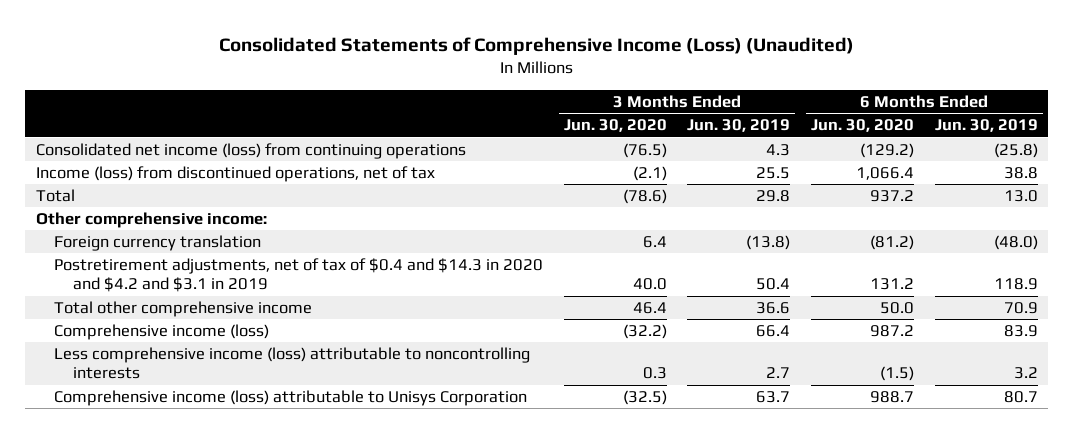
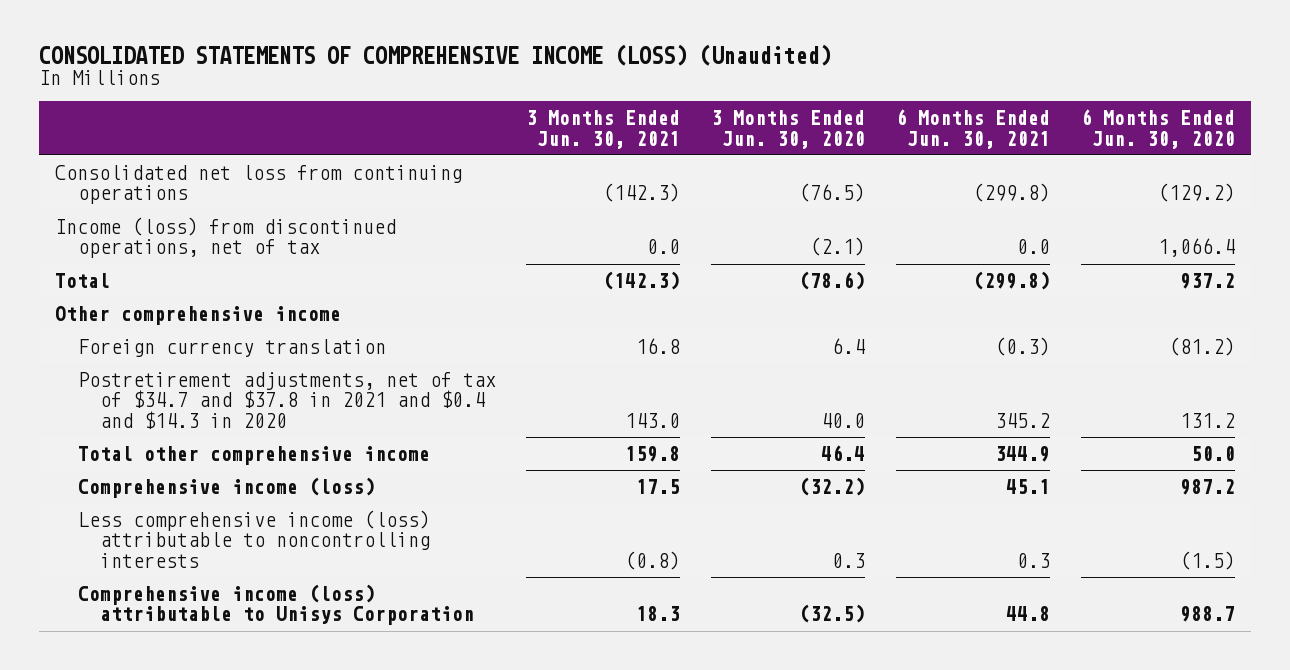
[218,36,854,55] Consolidated Statements of Comprehensive Income (Loss) (Unaudited) -> [39,43,832,66] CONSOLIDATED STATEMENTS OF COMPREHENSIVE INCOME (LOSS) (Unaudited)
[687,119,791,133] Jun. 30, 2019 -> none
[934,119,1038,133] Jun. 30, 2019 -> none
none -> [526,110,681,149] 3 Months Ended Jun. 30, 2021
none -> [896,109,1051,149] 6 Months Ended Jun. 30, 2021
[35,143,466,160] Consolidated net income (loss) from continuing operations -> [54,164,462,205] Consolidated net loss from continuing operations
[35,212,267,229] Other comprehensive income: -> [54,305,341,325] Other comprehensive income
[54,258,544,293] Postretirement adjustments, net of tax of $0.4 and $14.3 in 2020 and $4.2 and $3.1 in 2019 -> [77,371,496,429] Postretirement adjustments, net of tax of $34.7 and $37.8 in 2021 and $0.4 and $14.3 in 2020

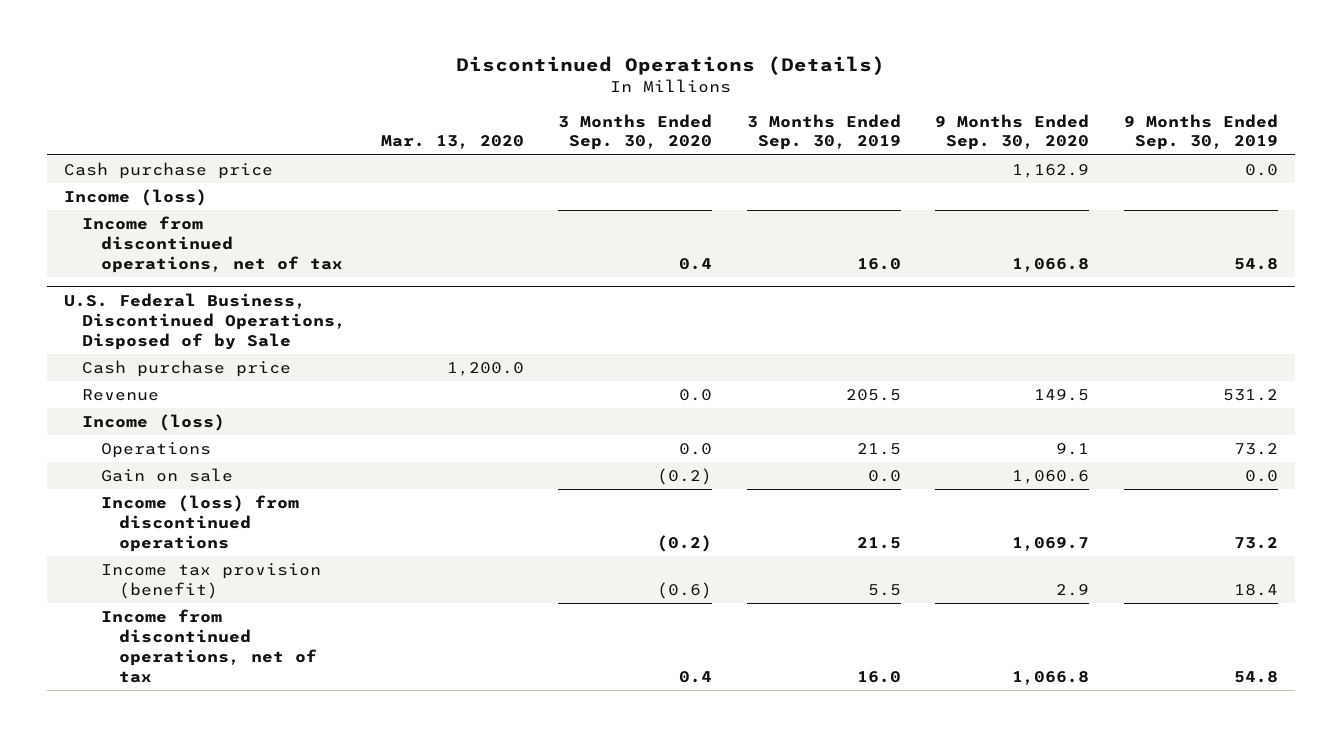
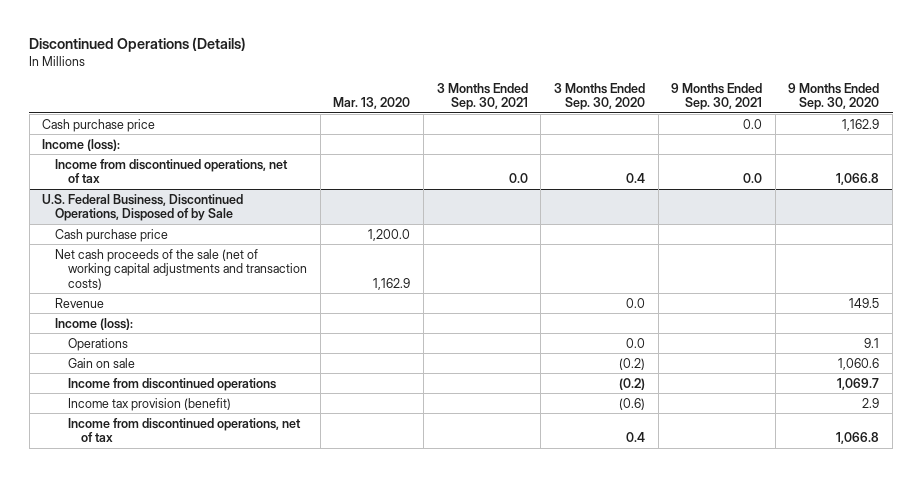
[746,113,901,151] 3 Months Ended Sep. 30, 2019 -> none
[1123,113,1278,151] 9 Months Ended Sep. 30, 2019 -> none
none -> [436,82,528,111] 3 Months Ended Sep. 30, 2021
none -> [671,82,763,111] 9 Months Ended Sep. 30, 2021
[64,189,208,207] Income (loss) -> [42,138,121,151] Income (loss):
none -> [55,248,308,290] Net cash proceeds of the sale (net of working capital adjustments and transaction costs)
[82,414,226,432] Income (loss) -> [55,317,134,330] Income (loss):
[100,495,299,552] Income (loss) from discontinued operations -> [68,377,277,391] Income from discontinued operations

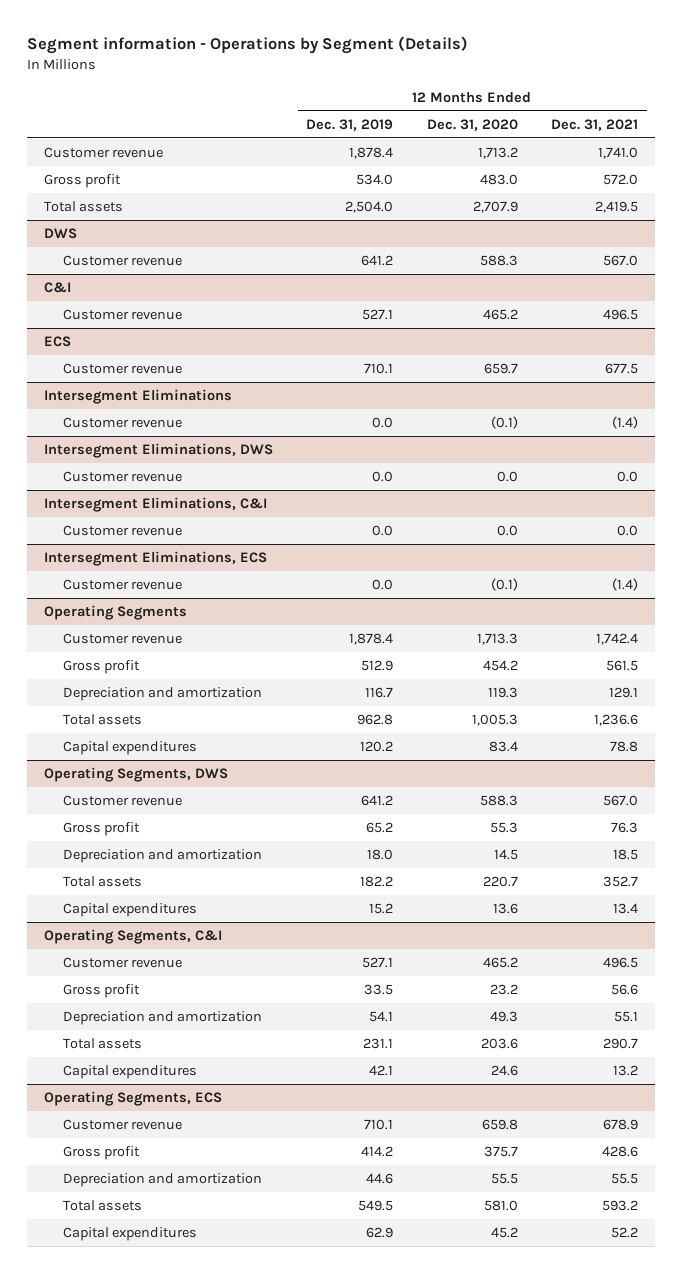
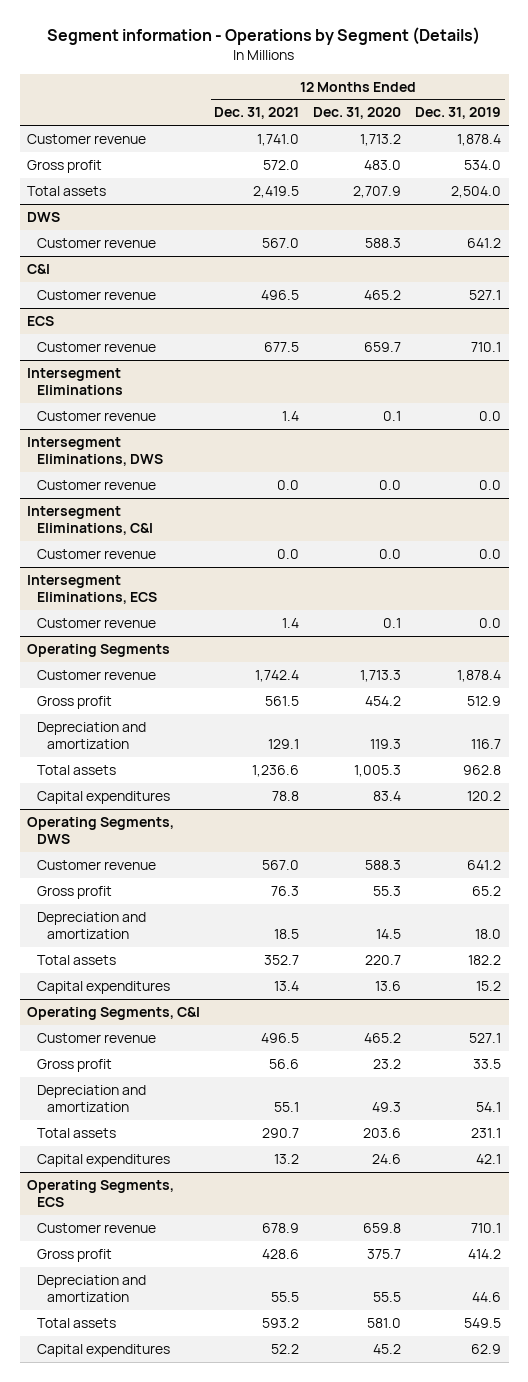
[490,416,518,430] (0.1) -> [383,410,402,421] 0.1
[612,416,639,430] (1.4) -> [282,410,300,421] 1.4
[490,578,518,592] (0.1) -> [383,617,402,628] 0.1
[612,578,639,592] (1.4) -> [282,617,300,628] 1.4

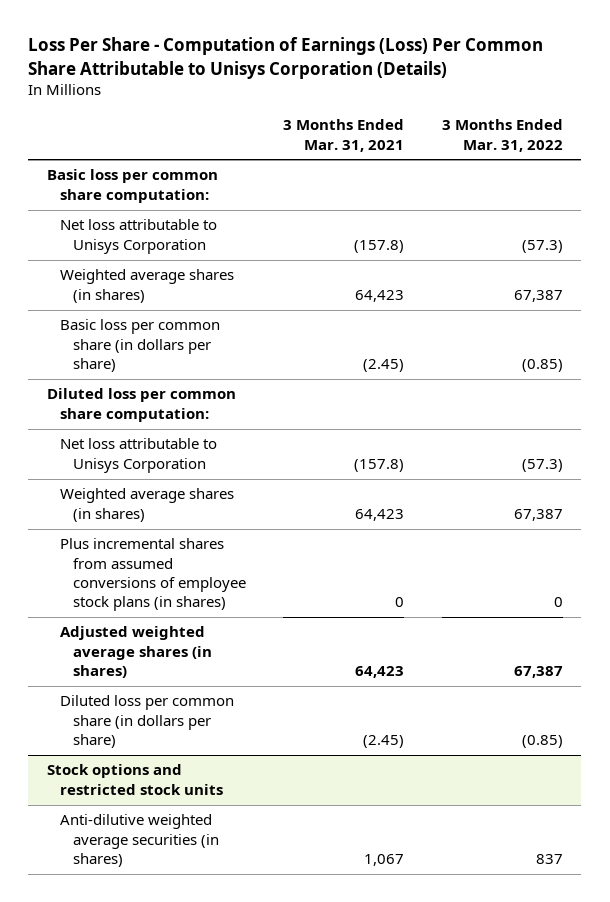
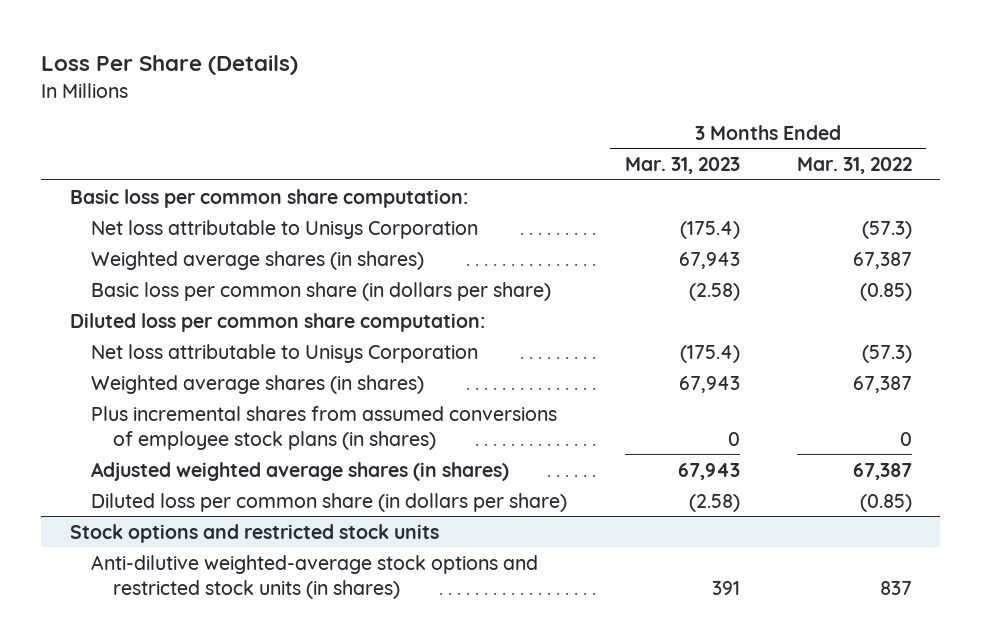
[28,37,544,79] Loss Per Share - Computation of Earnings (Loss) Per Common Share Attributable to Unisys Corporation (Details) -> [41,55,299,76] Loss Per Share (Details)
[283,119,405,152] 3 Months Ended Mar. 31, 2021 -> none
none -> [624,156,740,174] Mar. 31, 2023
[59,814,219,868] Anti-dilutive weighted average securities (in shares) -> [91,554,539,599] Anti-dilutive weighted-average stock options and restricted stock units (in shares)

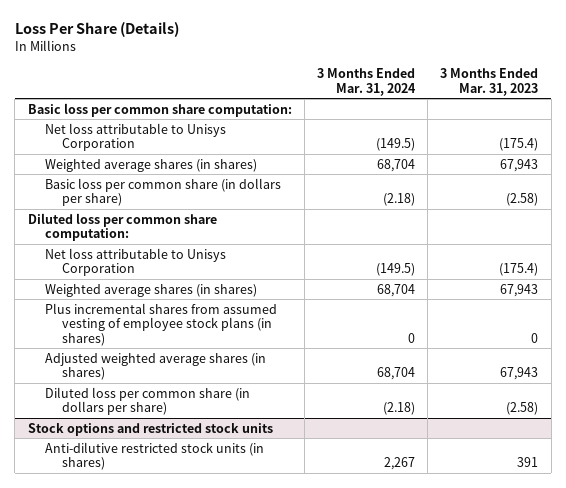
[796,156,912,174] Mar. 31, 2022 -> none
none -> [317,68,417,96] 3 Months Ended Mar. 31, 2024
[91,405,558,450] Plus incremental shares from assumed conversions of employee stock plans (in shares) -> [44,302,277,346] Plus incremental shares from assumed vesting of employee stock plans (in shares)
[91,554,539,599] Anti-dilutive weighted-average stock options and restricted stock units (in shares) -> [44,441,264,471] Anti-dilutive restricted stock units (in shares)

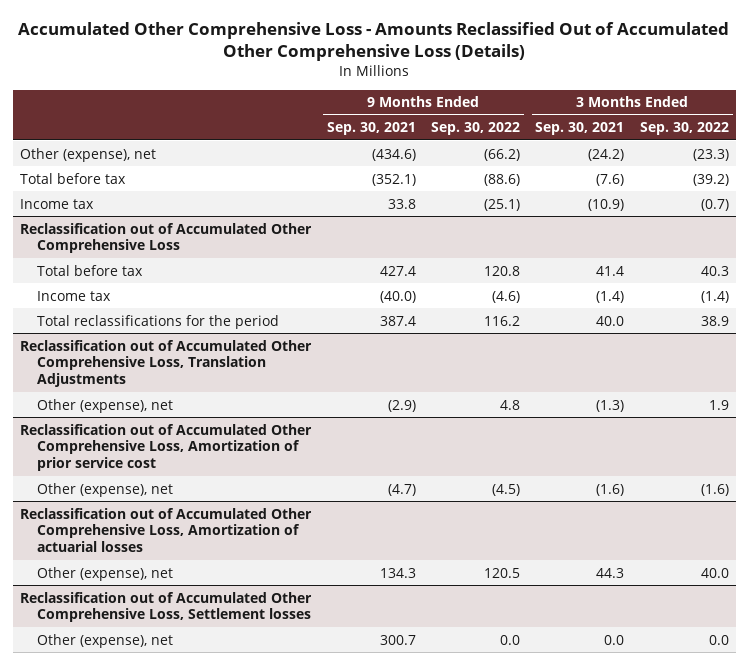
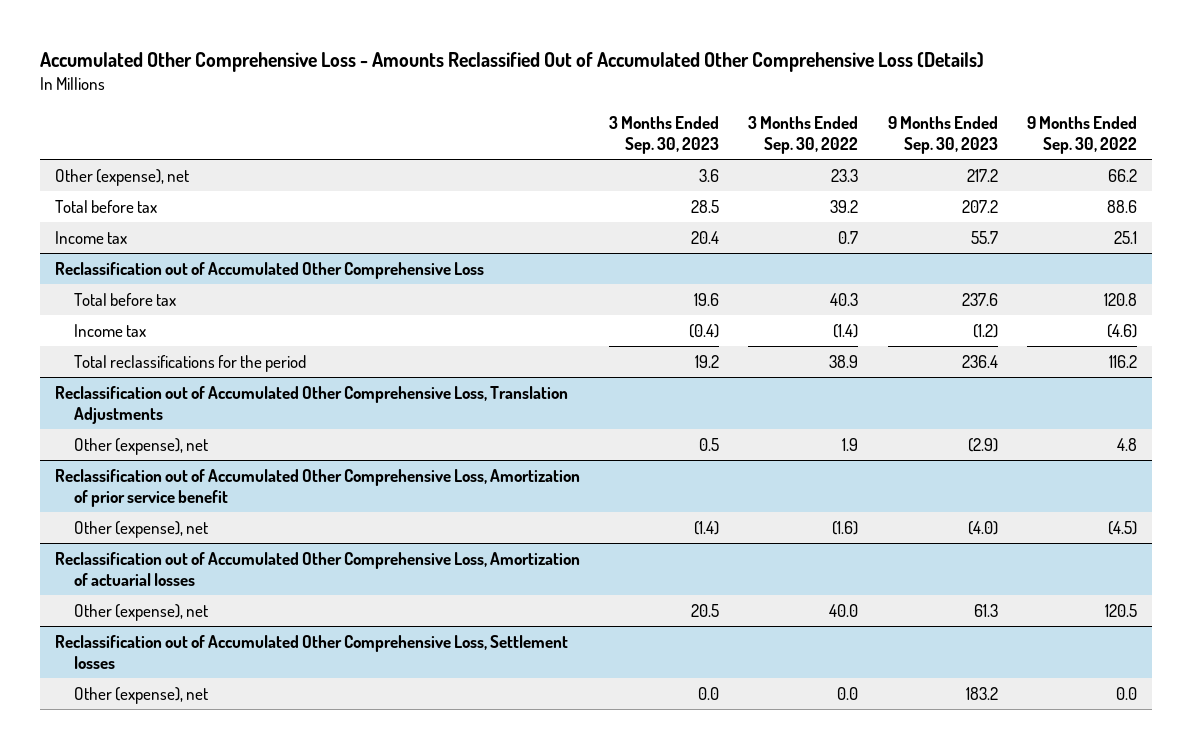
[326,122,416,136] Sep. 30, 2021 -> none
[535,122,625,136] Sep. 30, 2021 -> none
none -> [609,115,720,155] 3 Months Ended Sep. 30, 2023
none -> [887,115,998,155] 9 Months Ended Sep. 30, 2023
[484,148,521,161] (66.2) -> [1107,168,1137,182] 66.2
[692,148,729,161] (23.3) -> [831,168,859,182] 23.3
[484,173,521,186] (88.6) -> [1106,199,1137,213] 88.6
[692,173,729,186] (39.2) -> [830,199,859,213] 39.2
[484,198,521,211] (25.1) -> [1113,230,1137,244] 25.1
[700,198,729,211] (0.7) -> [838,230,859,244] 0.7
[20,423,313,472] Reclassification out of Accumulated Other Comprehensive Loss, Amortization of prior service cost -> [54,468,580,508] Reclassification out of Accumulated Other Comprehensive Loss, Amortization of prior service benefit

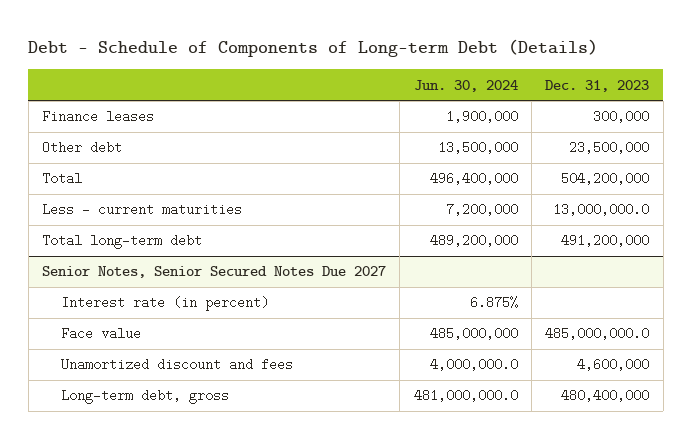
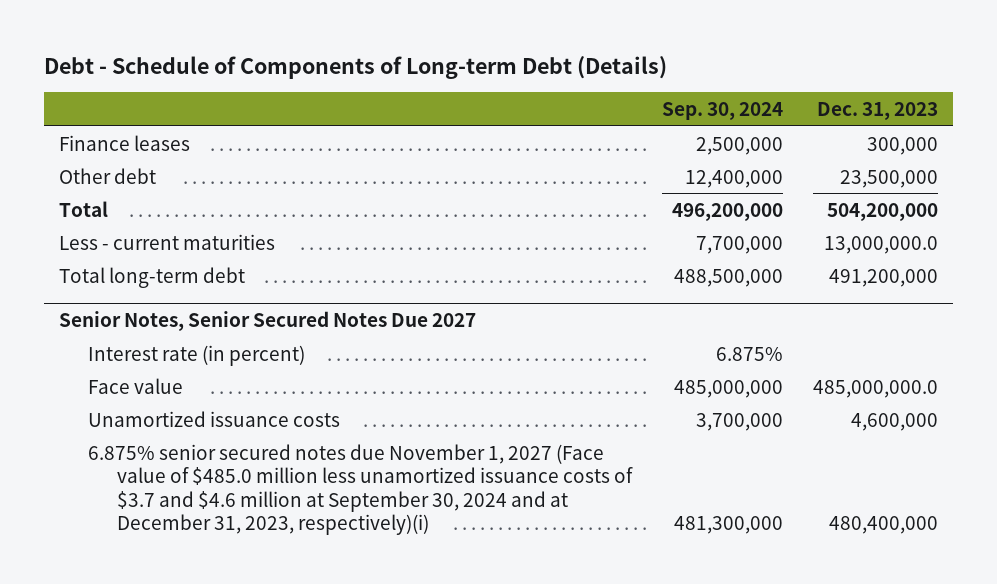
[413,79,518,92] Jun. 30, 2024 -> none
none -> [662,102,784,121] Sep. 30, 2024
[60,358,293,372] Unamortized discount and fees -> [88,410,341,427] Unamortized issuance costs
[60,389,229,405] Long-term debt, gross -> [88,443,634,536] 6.875% senior secured notes due November 1, 2027 (Face value of $485.0 million less unamortized issuance costs of $3.7 and $4.6 million at September 30, 2024 and at December 31, 2023, respectively)(i)

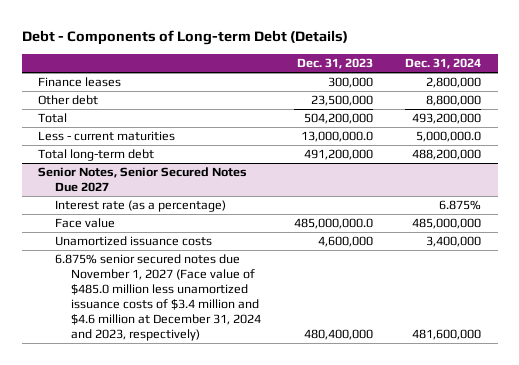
[44,55,668,79] Debt - Schedule of Components of Long-term Debt (Details) -> [21,30,348,46] Debt - Components of Long-term Debt (Details)
[662,102,784,121] Sep. 30, 2024 -> none
none -> [405,58,482,70] Dec. 31, 2024
[88,344,306,366] Interest rate (in percent) -> [54,200,226,213] Interest rate (as a percentage)
[88,443,634,536] 6.875% senior secured notes due November 1, 2027 (Face value of $485.0 million less unamortized issuance costs of $3.7 and $4.6 million at September 30, 2024 and at December 31, 2023, respectively)(i) -> [54,254,262,341] 6.875% senior secured notes due November 1, 2027 (Face value of $485.0 million less unamortized issuance costs of $3.4 million and $4.6 million at December 31, 2024 and 2023, respectively)

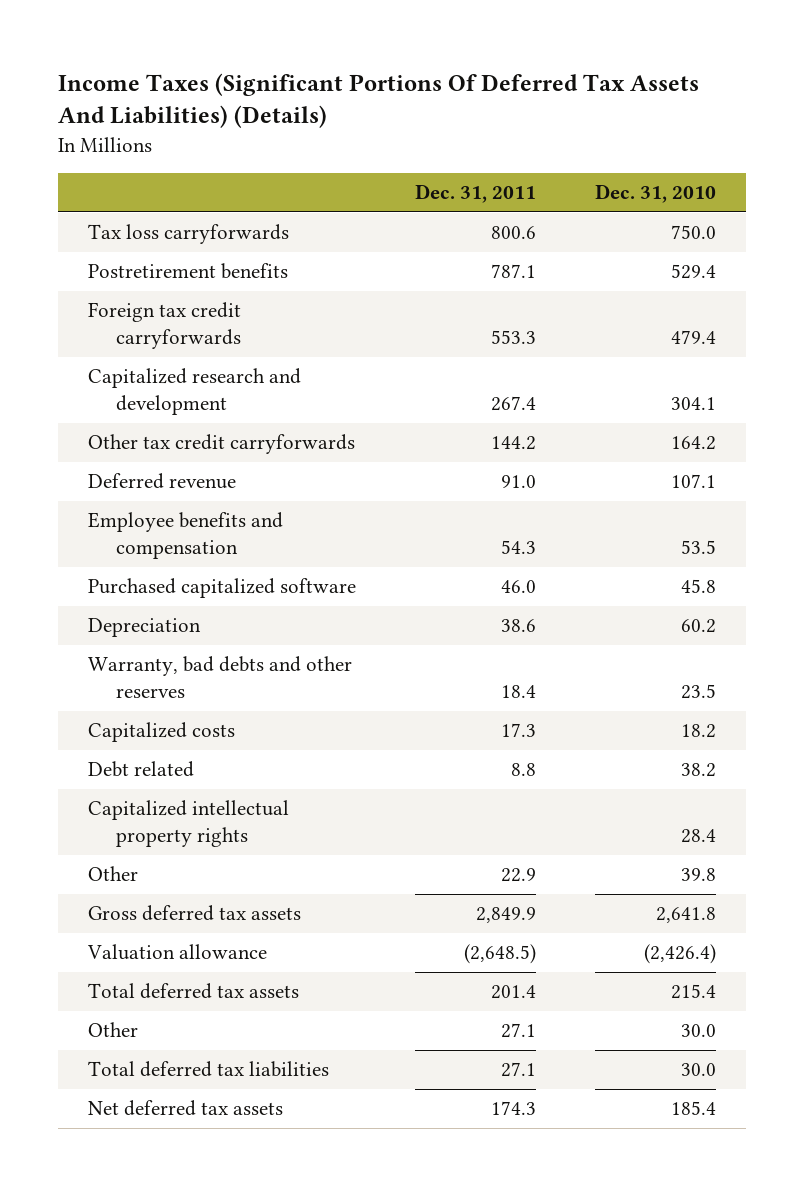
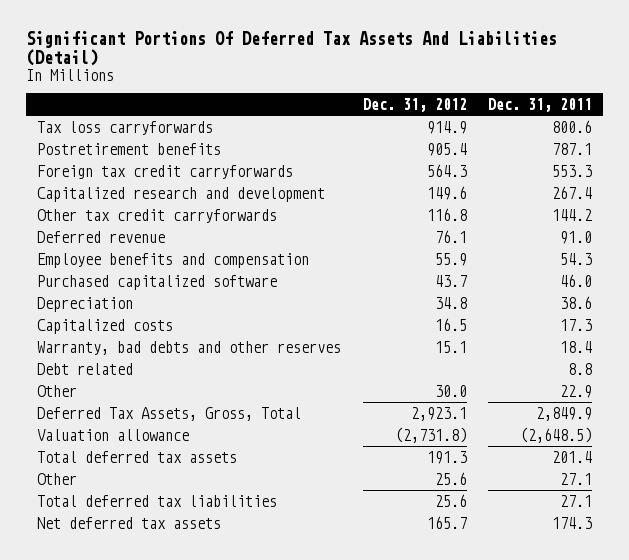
[58,72,700,129] Income Taxes (Significant Portions Of Deferred Tax Assets And Liabilities) (Details) -> [26,31,558,67] Significant Portions Of Deferred Tax Assets And Liabilities (Detail)
[595,184,717,204] Dec. 31, 2010 -> none
none -> [362,98,467,113] Dec. 31, 2012
[87,656,352,699] Warranty, bad debts and other reserves -> [37,340,342,355] Warranty, bad debts and other reserves
[87,800,289,848] Capitalized intellectual property rights -> none
[87,905,301,922] Gross deferred tax assets -> [37,406,302,421] Deferred Tax Assets, Gross, Total

